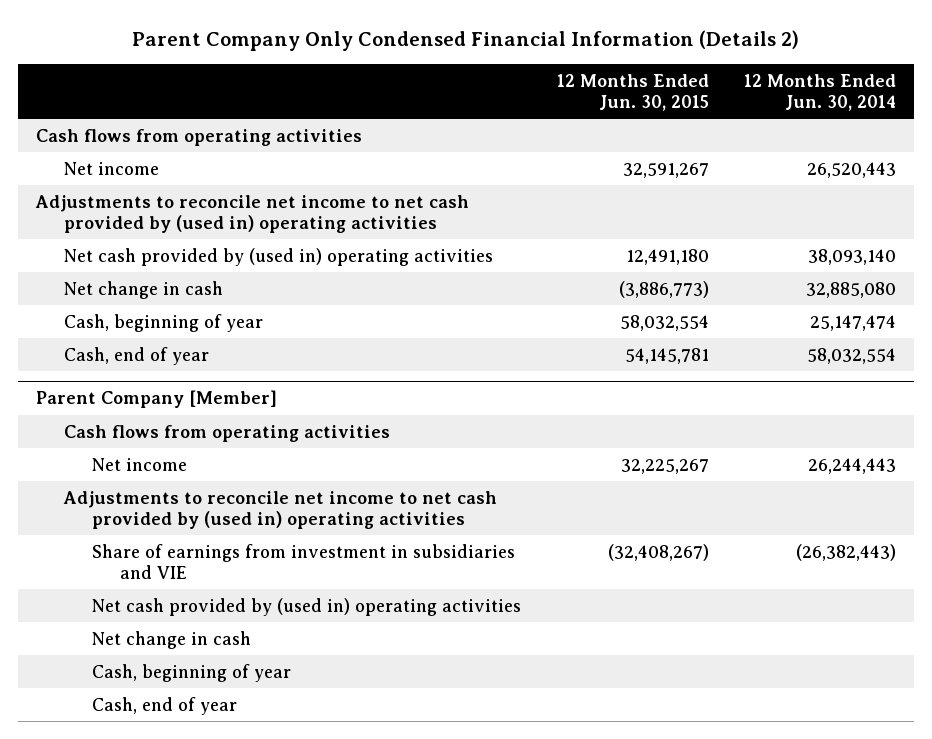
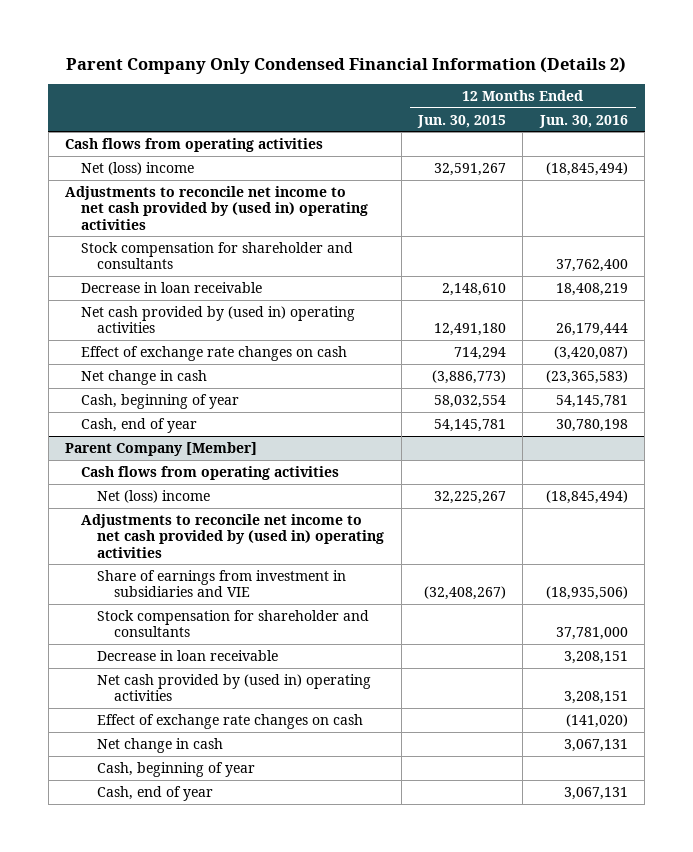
[743,74,896,111] 12 Months Ended Jun. 30, 2014 -> none
none -> [538,114,628,128] Jun. 30, 2016
[64,161,160,175] Net income -> [81,161,195,175] Net (loss) income
none -> [81,241,354,270] Stock compensation for shareholder and consultants
none -> [81,281,263,293] Decrease in loan receivable
none -> [81,345,348,361] Effect of exchange rate changes on cash
[92,457,188,471] Net income -> [97,489,211,503] Net (loss) income
none -> [97,609,370,638] Stock compensation for shareholder and consultants
none -> [97,649,279,661] Decrease in loan receivable
none -> [97,713,364,729] Effect of exchange rate changes on cash

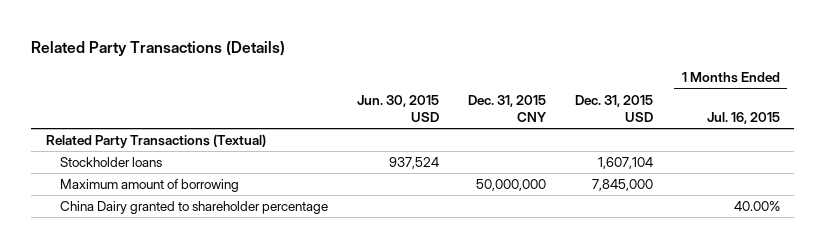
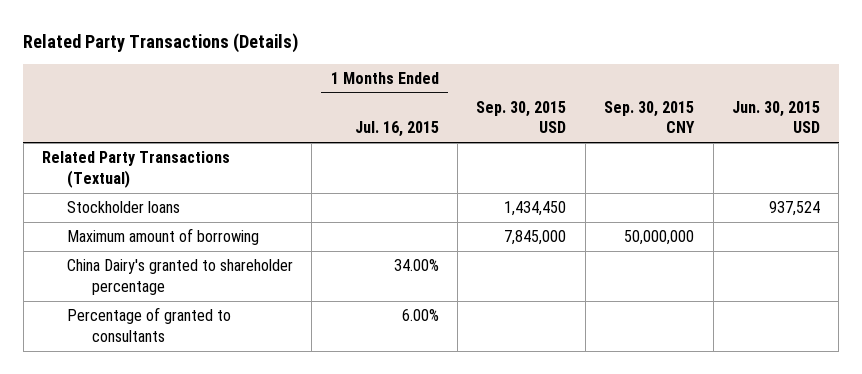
[467,94,547,122] Dec. 31, 2015 CNY -> none
[574,94,653,122] Dec. 31, 2015 USD -> none
none -> [476,101,567,134] Sep. 30, 2015 USD
none -> [604,101,696,134] Sep. 30, 2015 CNY
[59,201,328,215] China Dairy granted to shareholder percentage -> [67,259,294,295] China Dairy's granted to shareholder percentage
[733,201,780,212] 40.00% -> [393,259,439,272] 34.00%
none -> [67,307,232,342] Percentage of granted to consultants

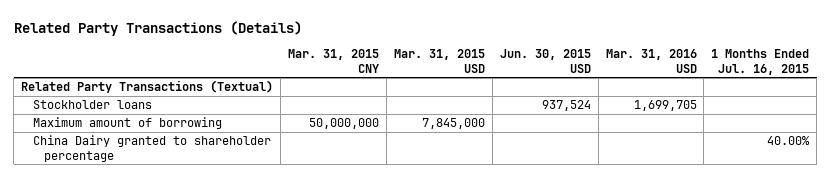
[476,101,567,134] Sep. 30, 2015 USD -> none
[604,101,696,134] Sep. 30, 2015 CNY -> none
none -> [288,49,380,73] Mar. 31, 2015 CNY
none -> [393,49,485,73] Mar. 31, 2015 USD
none -> [605,49,697,73] Mar. 31, 2016 USD
[67,307,232,342] Percentage of granted to consultants -> none
[67,259,294,295] China Dairy's granted to shareholder percentage -> [32,135,271,162] China Dairy granted to shareholder percentage
[393,259,439,272] 34.00% -> [767,136,811,146] 40.00%

